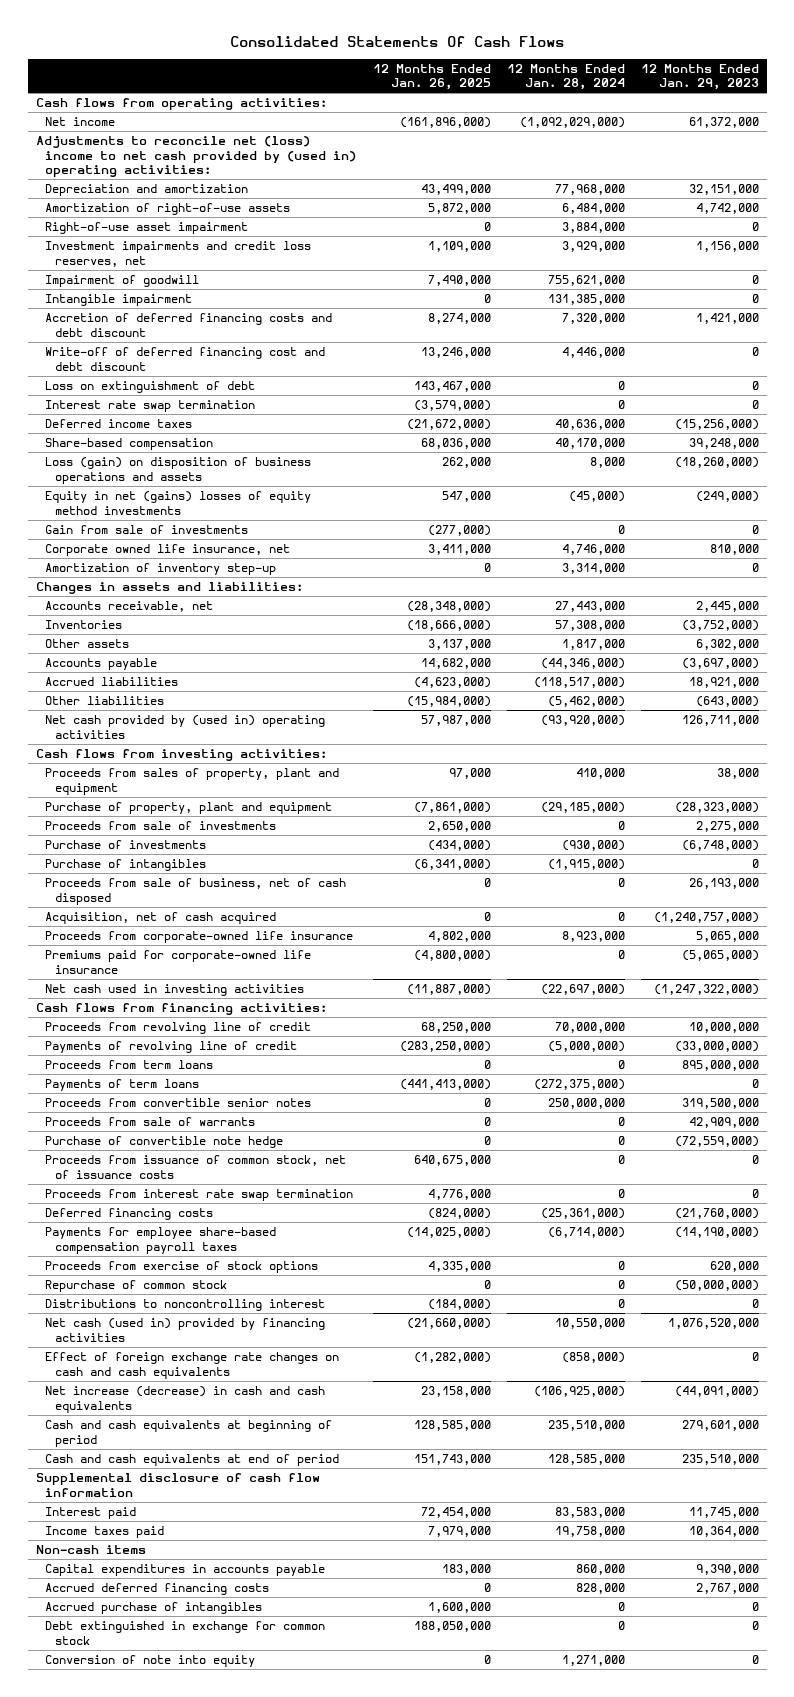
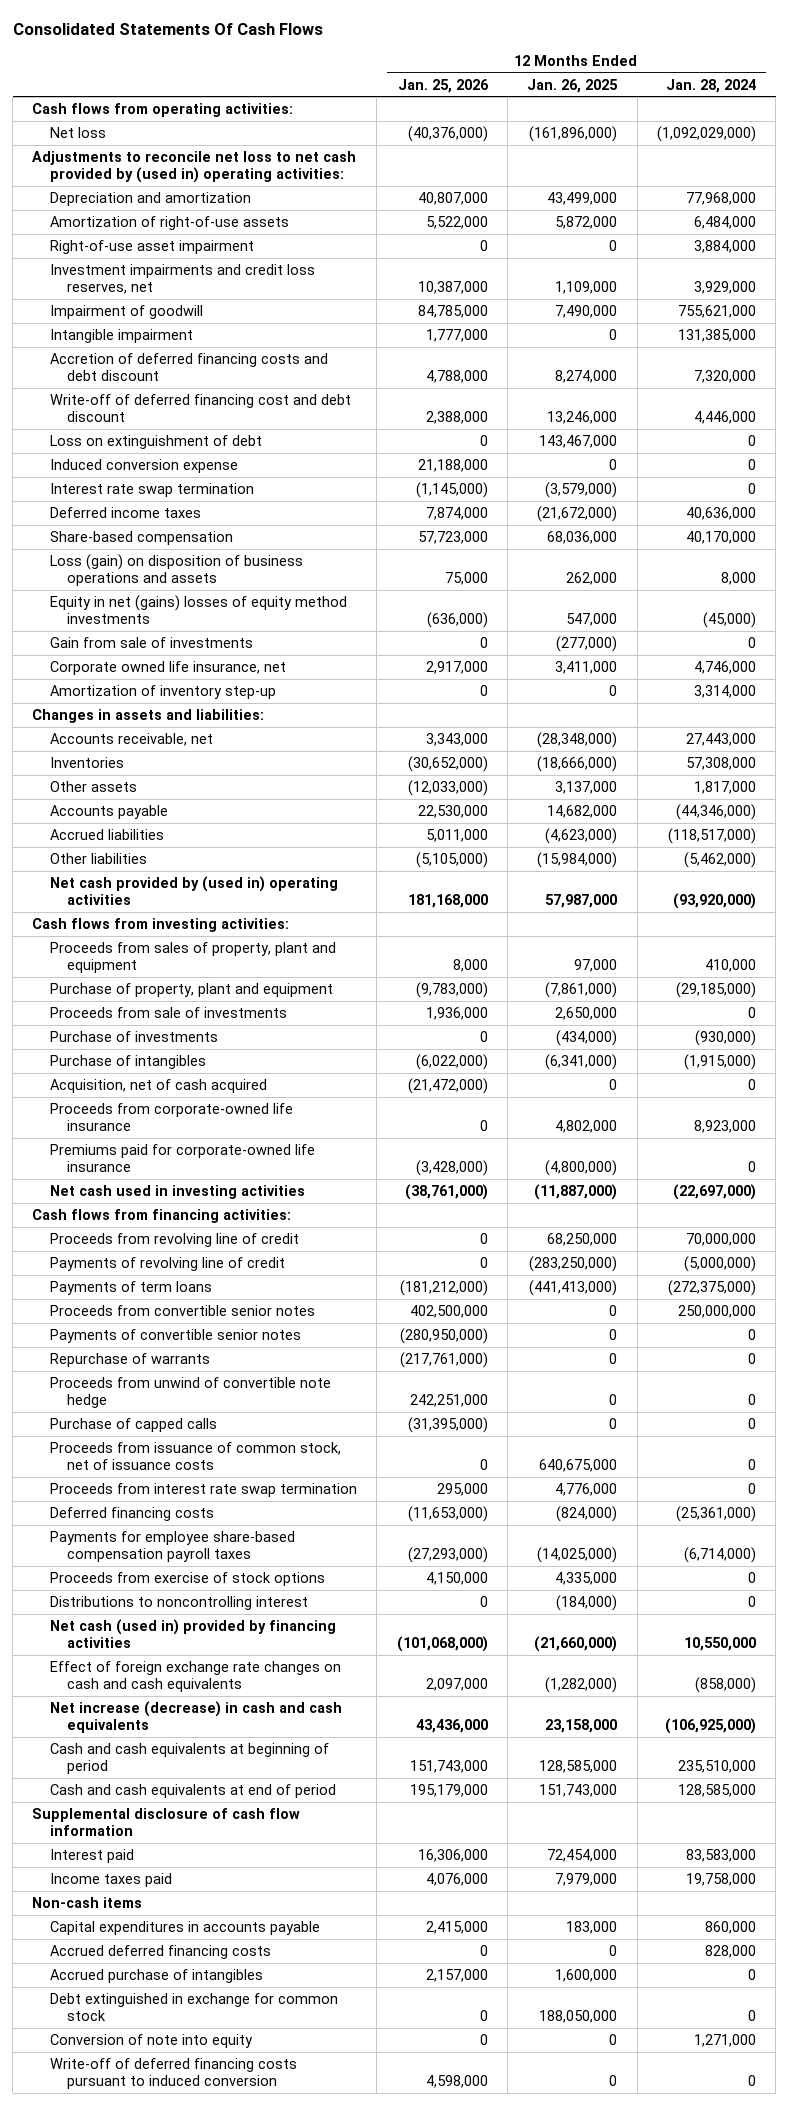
[640,63,759,91] 12 Months Ended Jan. 29, 2023 -> none
none -> [397,78,489,93] Jan. 25, 2026
[45,117,116,127] Net income -> [49,126,106,138] Net loss
[35,136,357,177] Adjustments to reconcile net (loss) income to net cash provided by (used in) operating activities: -> [32,150,357,184] Adjustments to reconcile net loss to net cash provided by (used in) operating activities:
none -> [49,458,238,473] Induced conversion expense
[45,878,347,905] Proceeds from sale of business, net of cash disposed -> none
[45,1060,214,1070] Proceeds from term loans -> none
[45,1117,256,1127] Proceeds from sale of warrants -> none
none -> [49,1328,301,1343] Payments of convertible senior notes
none -> [49,1352,210,1367] Repurchase of warrants
[45,1136,284,1149] Purchase of convertible note hedge -> [49,1376,331,1409] Proceeds from unwind of convertible note hedge
none -> [49,1417,217,1432] Purchase of capped calls
[45,1280,228,1293] Repurchase of common stock -> none
none -> [49,2057,297,2090] Write-off of deferred financing costs pursuant to induced conversion

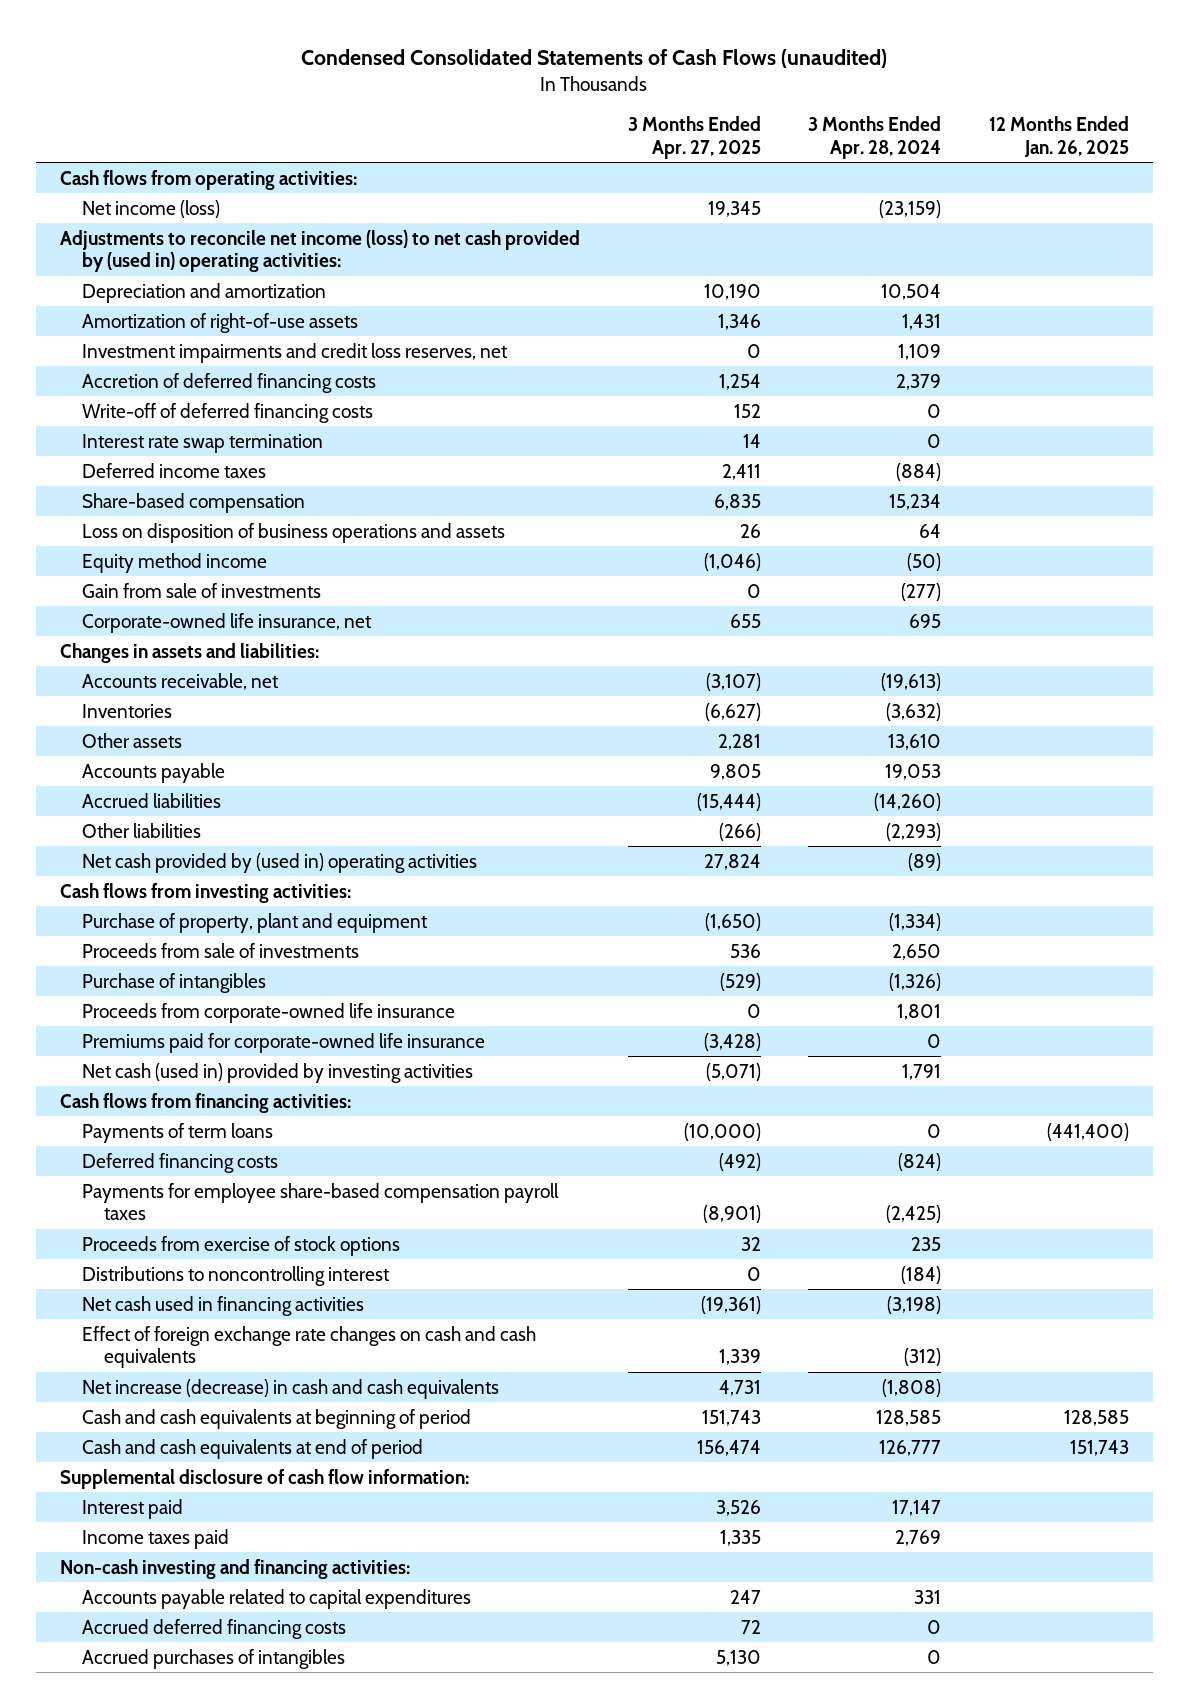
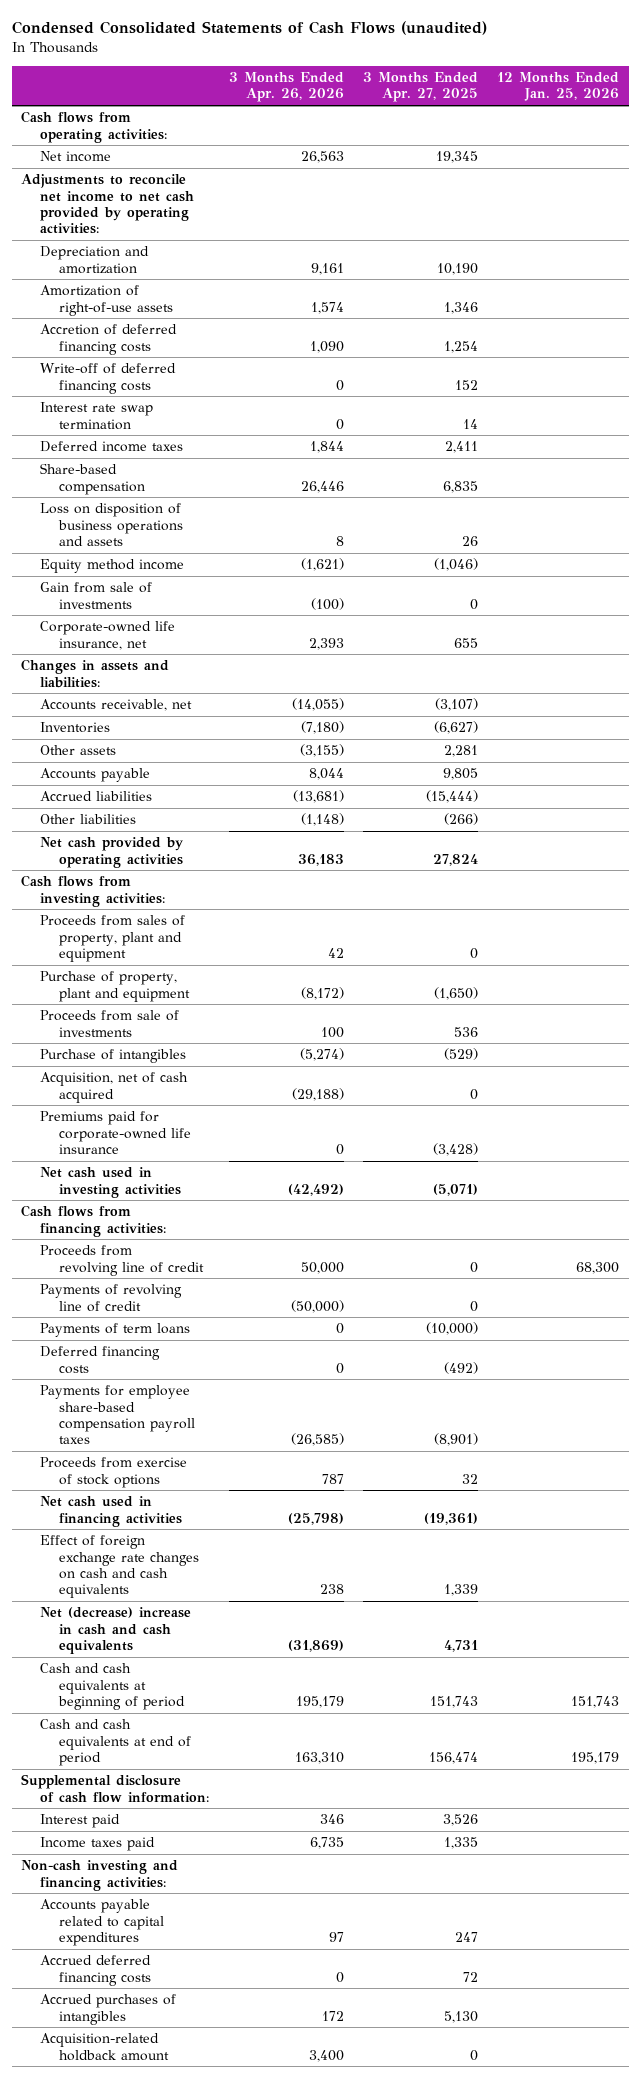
[808,116,942,159] 3 Months Ended Apr. 28, 2024 -> none
[988,116,1129,157] 12 Months Ended Jan. 26, 2025 -> none
none -> [228,72,344,103] 3 Months Ended Apr. 26, 2026
none -> [497,72,620,102] 12 Months Ended Jan. 25, 2026
[82,199,221,218] Net income (loss) -> [40,151,112,163] Net income
[60,229,581,273] Adjustments to reconcile net income (loss) to net cash provided by (used in) operating activities: -> [21,174,195,234] Adjustments to reconcile net income to net cash provided by operating activities:
[82,342,509,363] Investment impairments and credit loss reserves, net -> none
[82,852,478,873] Net cash provided by (used in) operating activities -> [40,837,184,868] Net cash provided by operating activities
none -> [40,915,186,962] Proceeds from sales of property, plant and equipment
[82,1002,456,1023] Proceeds from corporate-owned life insurance -> none
none -> [40,1072,189,1103] Acquisition, net of cash acquired
[82,1062,474,1083] Net cash (used in) provided by investing activities -> [40,1167,182,1198] Net cash used in investing activities
none -> [40,1245,205,1276] Proceeds from revolving line of credit
none -> [40,1284,183,1312] Payments of revolving line of credit
[82,1265,391,1286] Distributions to noncontrolling interest -> none
[82,1378,500,1399] Net increase (decrease) in cash and cash equivalents -> [40,1607,192,1654] Net (decrease) increase in cash and cash equivalents
none -> [40,2033,170,2061] Acquisition-related holdback amount

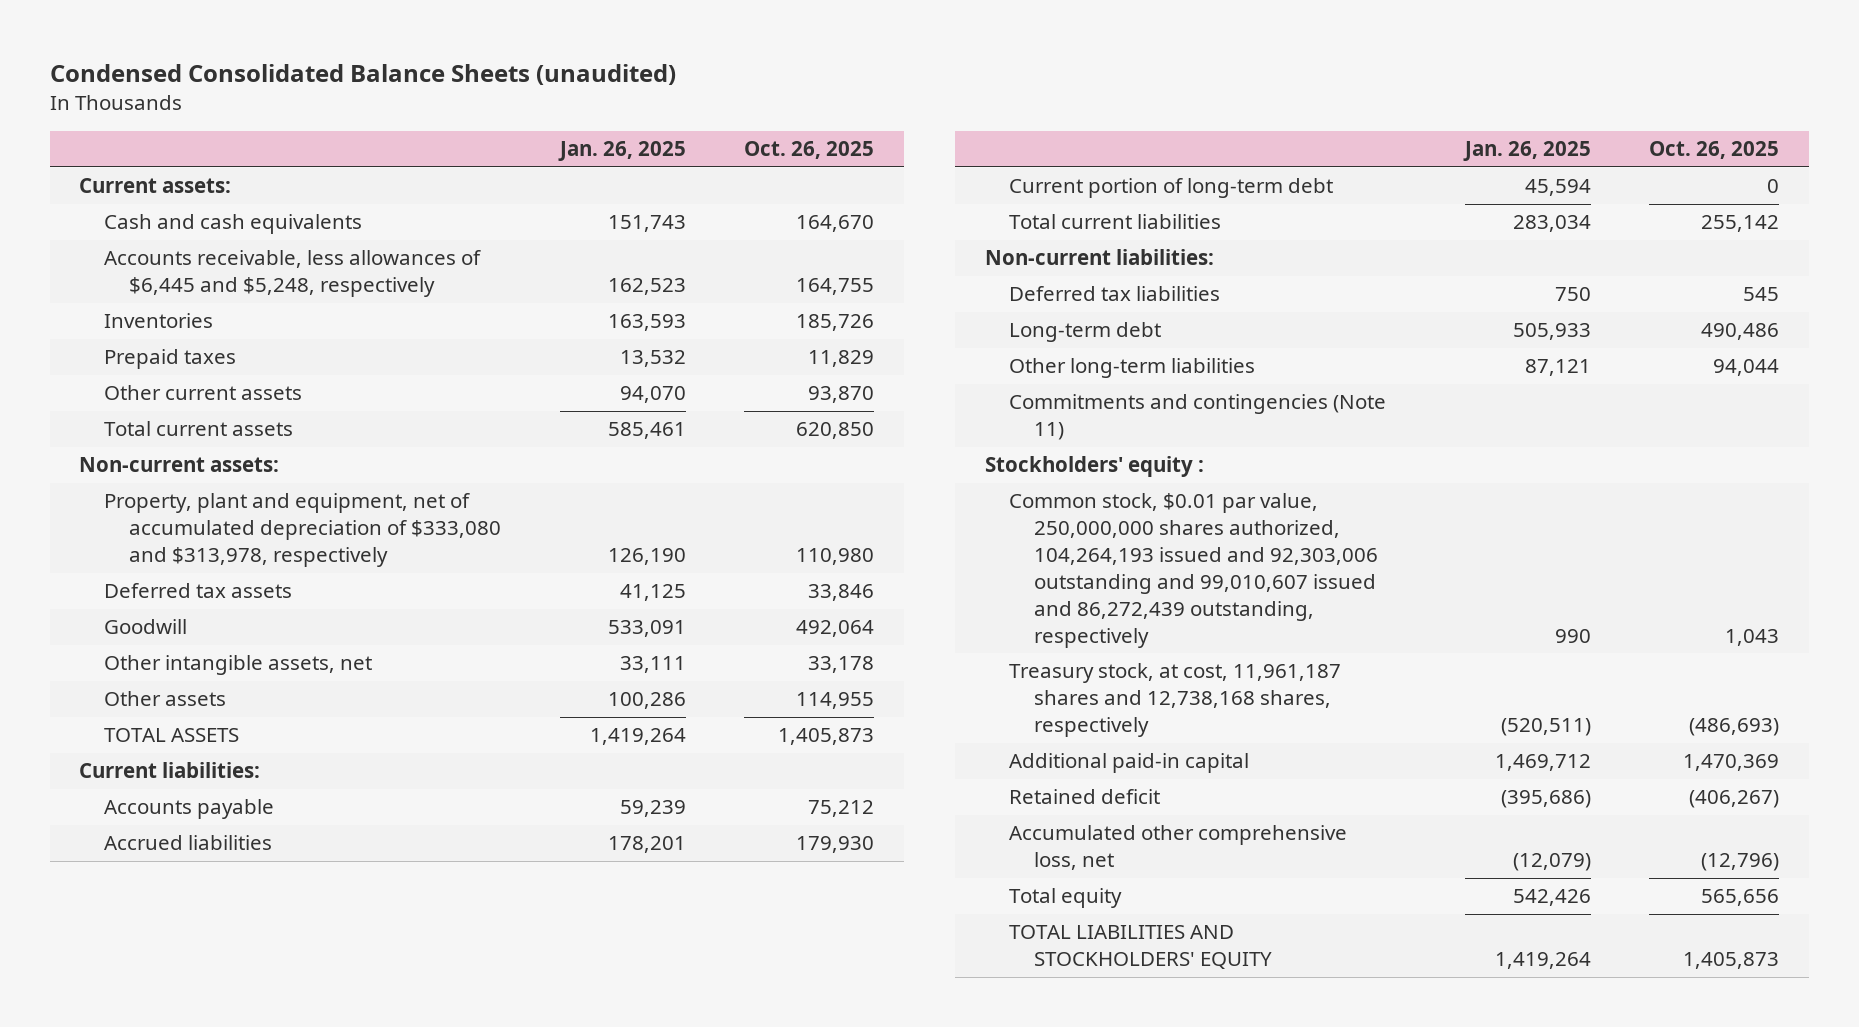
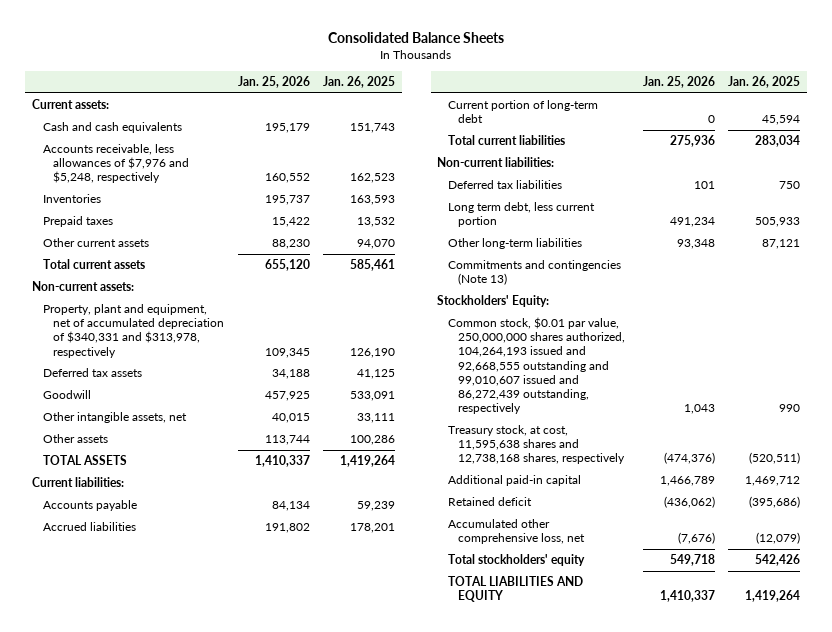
[50,64,677,86] Condensed Consolidated Balance Sheets (unaudited) -> [328,32,505,44] Consolidated Balance Sheets
[744,141,875,160] Oct. 26, 2025 -> none
none -> [237,75,310,88] Jan. 25, 2026
[104,250,482,298] Accounts receivable, less allowances of $6,445 and $5,248, respectively -> [42,144,190,184] Accounts receivable, less allowances of $7,976 and $5,248, respectively
[104,493,501,568] Property, plant and equipment, net of accumulated depreciation of $333,080 and $313,978, respectively -> [42,304,225,358] Property, plant and equipment, net of accumulated depreciation of $340,331 and $313,978, respectively
[1009,322,1162,343] Long-term debt -> [447,202,595,228] Long term debt, less current portion
[1009,394,1387,441] Commitments and contingencies (Note 11) -> [447,260,621,286] Commitments and contingencies (Note 13)
[984,456,1204,478] Stockholders' equity : -> [437,295,550,308] Stockholders' Equity:
[1009,493,1379,648] Common stock, $0.01 par value, 250,000,000 shares authorized, 104,264,193 issued and 92,303,006 outstanding and 99,010,607 issued and 86,272,439 outstanding, respectively -> [447,317,626,415] Common stock, $0.01 par value, 250,000,000 shares authorized, 104,264,193 issued and 92,668,555 outstanding and 99,010,607 issued and 86,272,439 outstanding, respectively
[1009,663,1342,738] Treasury stock, at cost, 11,961,187 shares and 12,738,168 shares, respectively -> [447,425,626,465] Treasury stock, at cost, 11,595,638 shares and 12,738,168 shares, respectively
[1009,888,1123,909] Total equity -> [447,554,585,567] Total stockholders' equity
[1009,925,1273,970] TOTAL LIABILITIES AND STOCKHOLDERS' EQUITY -> [447,576,583,603] TOTAL LIABILITIES AND EQUITY

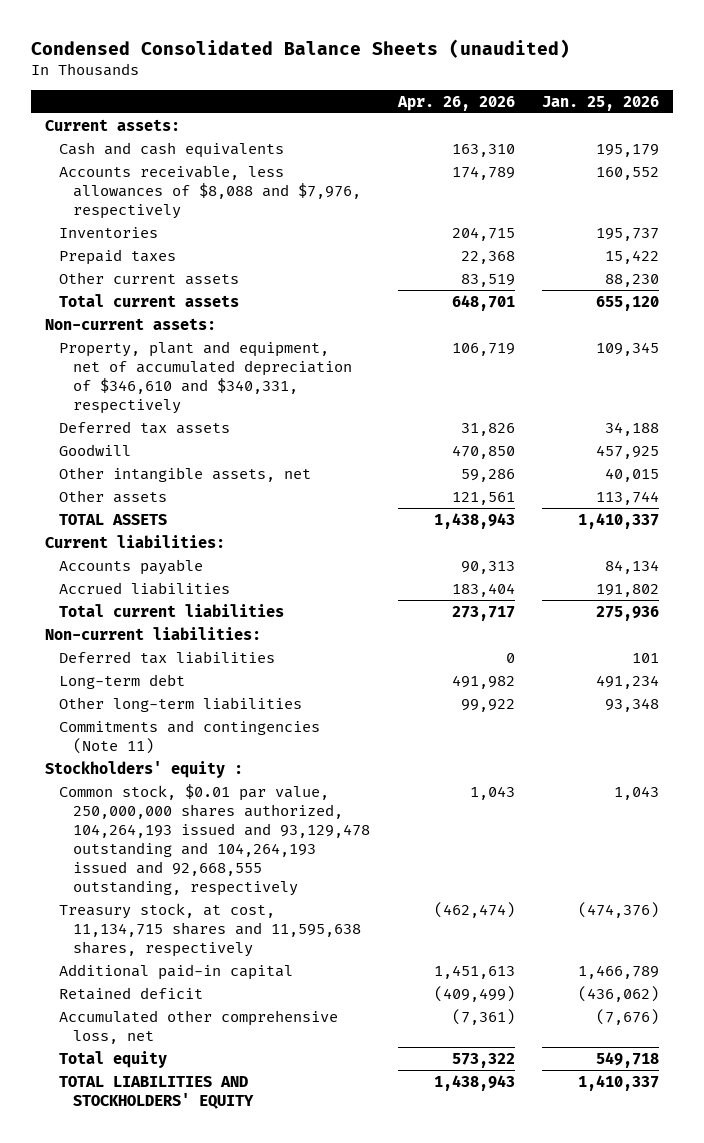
[328,32,505,44] Consolidated Balance Sheets -> [31,38,571,58] Condensed Consolidated Balance Sheets (unaudited)
[322,75,395,88] Jan. 26, 2025 -> none
none -> [396,95,515,111] Apr. 26, 2026
[42,144,190,184] Accounts receivable, less allowances of $7,976 and $5,248, respectively -> [59,164,362,219] Accounts receivable, less allowances of $8,088 and $7,976, respectively
[42,304,225,358] Property, plant and equipment, net of accumulated depreciation of $340,331 and $313,978, respectively -> [59,340,353,414] Property, plant and equipment, net of accumulated depreciation of $346,610 and $340,331, respectively
[447,100,598,124] Current portion of long-term debt -> none
[447,202,595,228] Long term debt, less current portion -> [59,673,186,689] Long-term debt
[447,260,621,286] Commitments and contingencies (Note 13) -> [59,719,321,754] Commitments and contingencies (Note 11)
[437,295,550,308] Stockholders' Equity: -> [45,760,244,778] Stockholders' equity :
[447,317,626,415] Common stock, $0.01 par value, 250,000,000 shares authorized, 104,264,193 issued and 92,668,555 outstanding and 99,010,607 issued and 86,272,439 outstanding, respectively -> [59,783,371,896] Common stock, $0.01 par value, 250,000,000 shares authorized, 104,264,193 issued and 93,129,478 outstanding and 104,264,193 issued and 92,668,555 outstanding, respectively
[447,425,626,465] Treasury stock, at cost, 11,595,638 shares and 12,738,168 shares, respectively -> [59,902,362,957] Treasury stock, at cost, 11,134,715 shares and 11,595,638 shares, respectively
[447,554,585,567] Total stockholders' equity -> [59,1050,168,1068] Total equity
[447,576,583,603] TOTAL LIABILITIES AND EQUITY -> [59,1075,255,1109] TOTAL LIABILITIES AND STOCKHOLDERS' EQUITY

